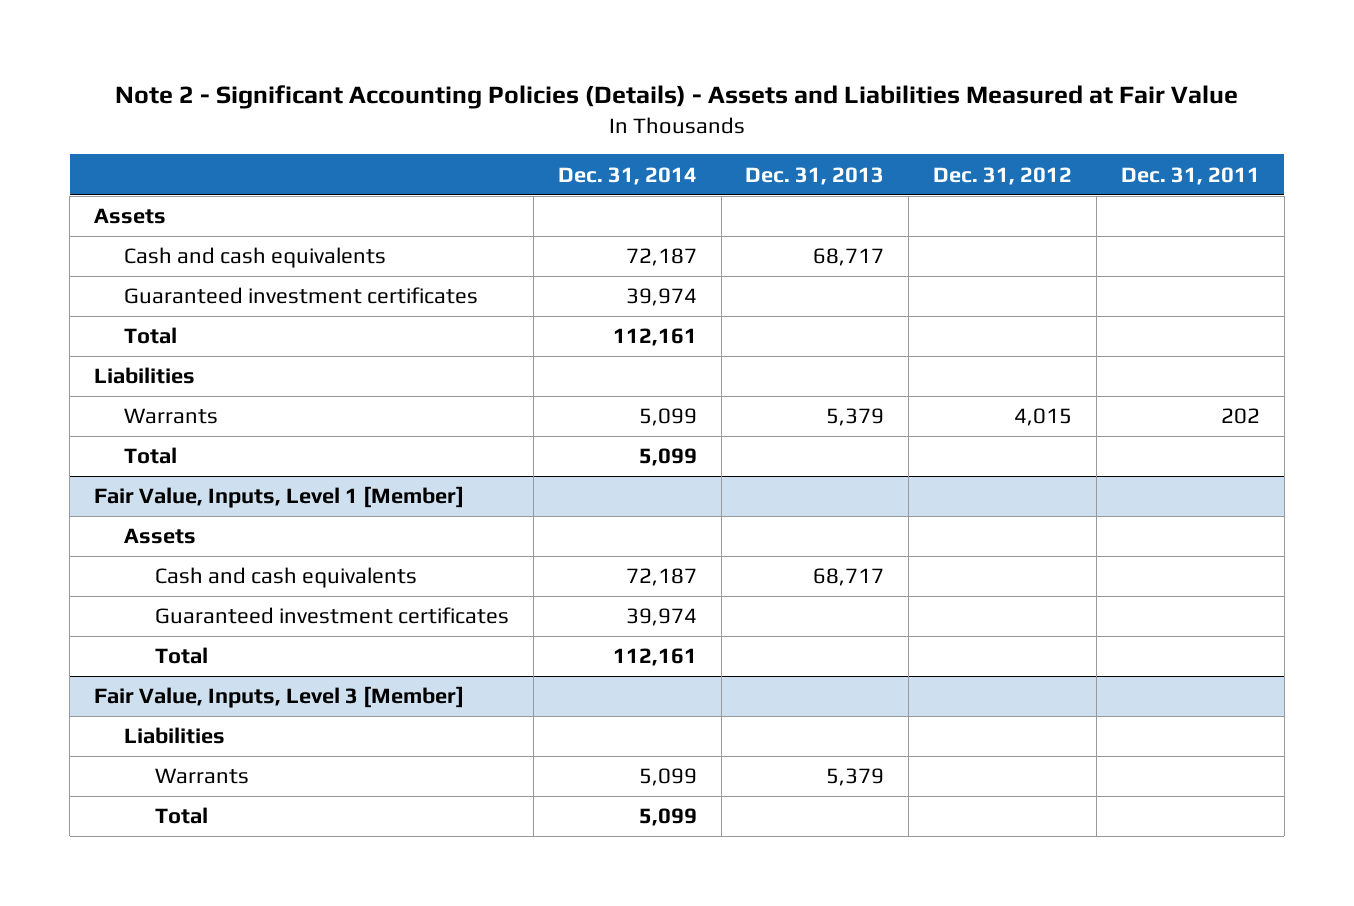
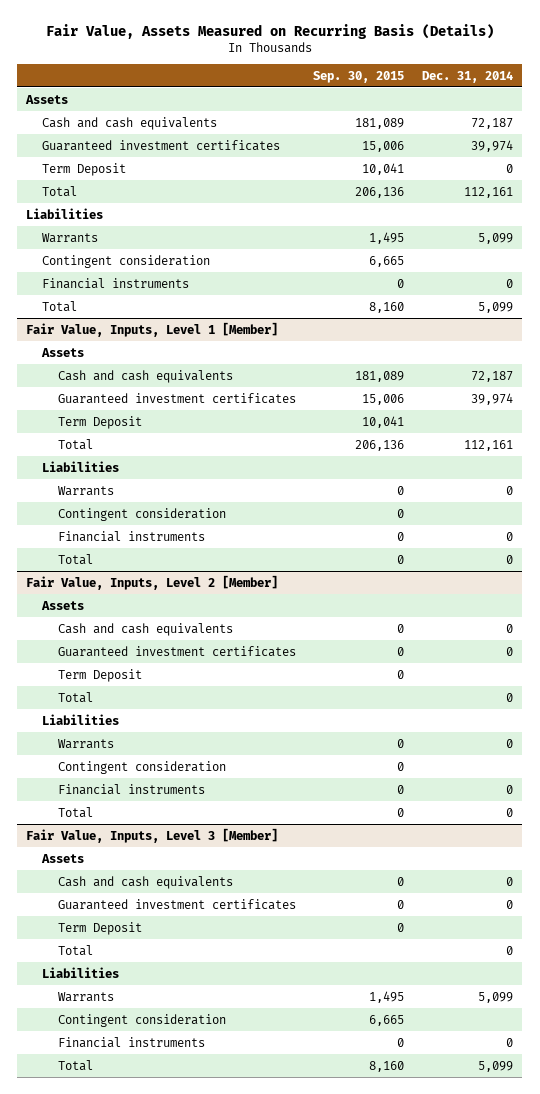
[114,85,1238,110] Note 2 - Significant Accounting Policies (Details) - Assets and Liabilities Measured at Fair Value -> [45,24,494,40] Fair Value, Assets Measured on Recurring Basis (Details)
[745,166,885,185] Dec. 31, 2013 -> none
[933,166,1073,185] Dec. 31, 2012 -> none
[1120,166,1260,185] Dec. 31, 2011 -> none
none -> [313,70,405,83] Sep. 30, 2015
none -> [42,162,127,176] Term Deposit
none -> [42,254,211,268] Contingent consideration
none -> [42,277,190,289] Financial instruments
none -> [57,415,142,429] Term Deposit
none -> [42,460,120,472] Liabilities
none -> [57,485,114,496] Warrants
none -> [57,507,226,521] Contingent consideration
none -> [57,530,205,542] Financial instruments
none -> [57,553,93,565] Total
none -> [26,574,279,590] Fair Value, Inputs, Level 2 [Member]
none -> [41,600,85,610] Assets
none -> [57,622,233,636] Cash and cash equivalents
none -> [57,645,296,657] Guaranteed investment certificates
none -> [57,668,142,682] Term Deposit
none -> [57,691,93,703] Total
none -> [42,713,120,725] Liabilities
none -> [57,738,114,749] Warrants
none -> [57,760,226,774] Contingent consideration
none -> [57,783,205,795] Financial instruments
none -> [57,806,93,818] Total
none -> [41,853,85,863] Assets
none -> [57,875,233,889] Cash and cash equivalents
none -> [57,898,296,910] Guaranteed investment certificates
none -> [57,921,142,935] Term Deposit
none -> [57,944,93,956] Total
none -> [57,1013,226,1027] Contingent consideration
none -> [57,1036,205,1048] Financial instruments

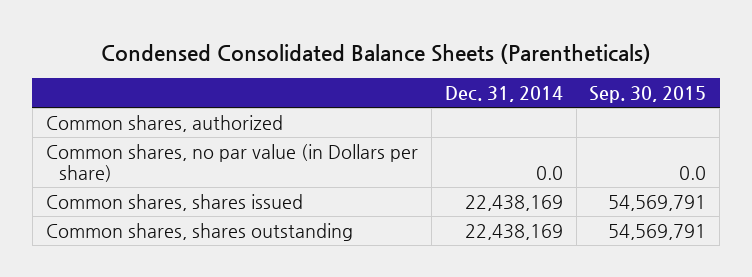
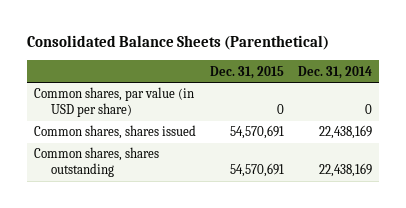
[101,44,652,65] Condensed Consolidated Balance Sheets (Parentheticals) -> [26,35,329,51] Consolidated Balance Sheets (Parenthetical)
[589,86,707,104] Sep. 30, 2015 -> none
none -> [210,65,285,79] Dec. 31, 2015
[45,114,283,132] Common shares, authorized -> none
[45,143,418,183] Common shares, no par value (in Dollars per share) -> [33,87,194,118] Common shares, par value (in USD per share)
[535,166,563,181] 0.0 -> [365,104,373,115] 0

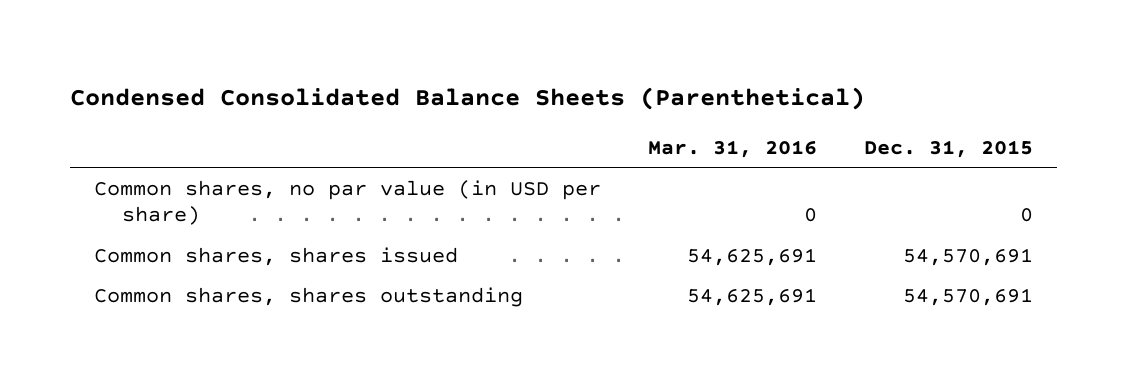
[26,35,329,51] Consolidated Balance Sheets (Parenthetical) -> [70,86,866,110] Condensed Consolidated Balance Sheets (Parenthetical)
[298,65,373,79] Dec. 31, 2014 -> none
none -> [648,139,818,158] Mar. 31, 2016
[33,87,194,118] Common shares, par value (in USD per share) -> [93,179,601,225] Common shares, no par value (in USD per share)

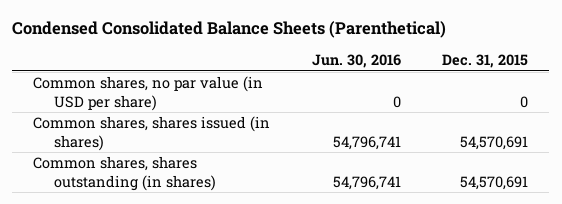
[648,139,818,158] Mar. 31, 2016 -> none
none -> [311,53,401,68] Jun. 30, 2016
[93,246,458,266] Common shares, shares issued -> [33,116,271,151] Common shares, shares issued (in shares)
[93,286,523,307] Common shares, shares outstanding -> [33,156,216,191] Common shares, shares outstanding (in shares)

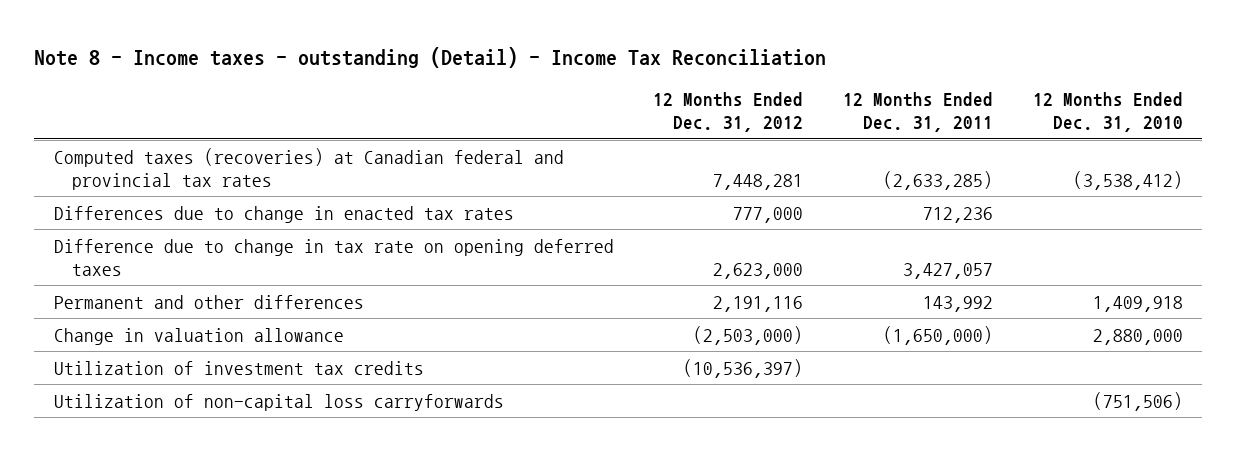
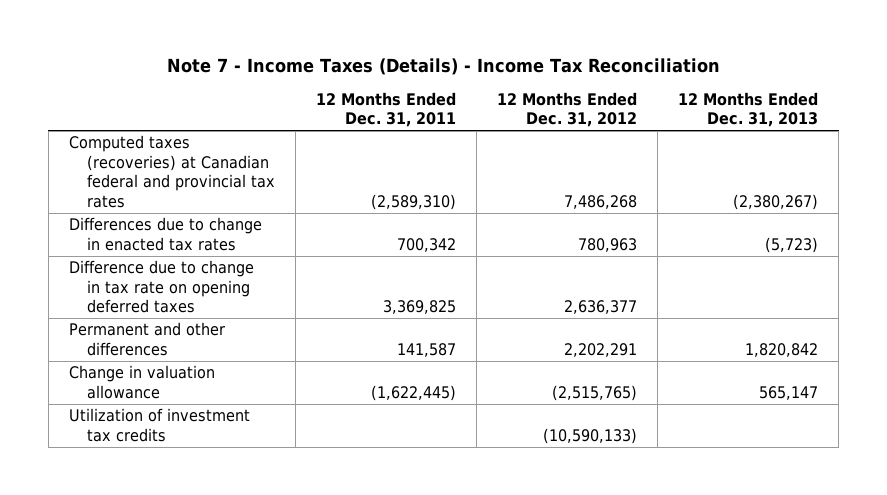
[34,46,827,68] Note 8 - Income taxes - outstanding (Detail) - Income Tax Reconciliation -> [167,58,721,76] Note 7 - Income Taxes (Details) - Income Tax Reconciliation
[1032,92,1183,133] 12 Months Ended Dec. 31, 2010 -> none
none -> [678,91,819,128] 12 Months Ended Dec. 31, 2013
[53,393,504,411] Utilization of non-capital loss carryforwards -> none
[713,173,804,190] 7,448,281 -> [564,194,638,209] 7,486,268
[883,170,994,190] (2,633,285) -> [371,193,457,210] (2,589,310)
[733,206,804,223] 777,000 -> [578,237,638,252] 780,963
[923,206,994,223] 712,236 -> [397,237,457,252] 700,342
[713,262,804,279] 2,623,000 -> [564,300,638,315] 2,636,377
[903,262,994,279] 3,427,057 -> [383,300,457,315] 3,369,825
[713,295,804,312] 2,191,116 -> [564,342,638,357] 2,202,291
[923,295,994,312] 143,992 -> [397,342,457,357] 141,587
[693,325,804,345] (2,503,000) -> [552,384,638,401] (2,515,765)
[883,325,994,345] (1,650,000) -> [371,384,457,401] (1,622,445)
[683,358,804,378] (10,536,397) -> [543,427,638,444] (10,590,133)

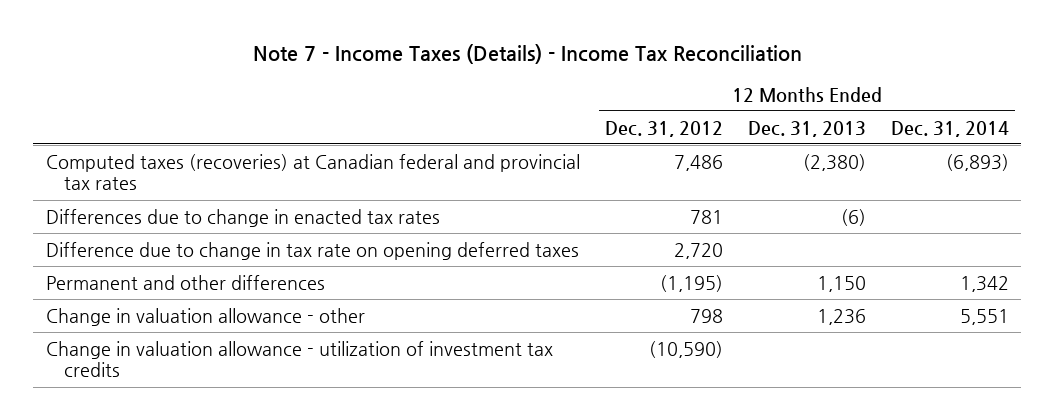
[316,91,457,128] 12 Months Ended Dec. 31, 2011 -> none
none -> [890,120,1009,137] Dec. 31, 2014
[564,194,638,209] 7,486,268 -> [673,154,723,171] 7,486
[733,193,819,210] (2,380,267) -> [802,153,866,171] (2,380)
[578,237,638,252] 780,963 -> [689,209,723,224] 781
[765,236,819,253] (5,723) -> [840,208,866,226] (6)
[564,300,638,315] 2,636,377 -> [673,242,723,259] 2,720
[564,342,638,357] 2,202,291 -> [659,274,723,292] (1,195)
[745,342,819,357] 1,820,842 -> [816,275,866,292] 1,150
[68,365,215,399] Change in valuation allowance -> [45,307,365,326] Change in valuation allowance - other
[552,384,638,401] (2,515,765) -> [689,308,723,323] 798
[759,385,819,400] 565,147 -> [816,308,866,325] 1,236
[68,408,250,442] Utilization of investment tax credits -> [45,340,553,378] Change in valuation allowance - utilization of investment tax credits
[543,427,638,444] (10,590,133) -> [648,340,723,358] (10,590)

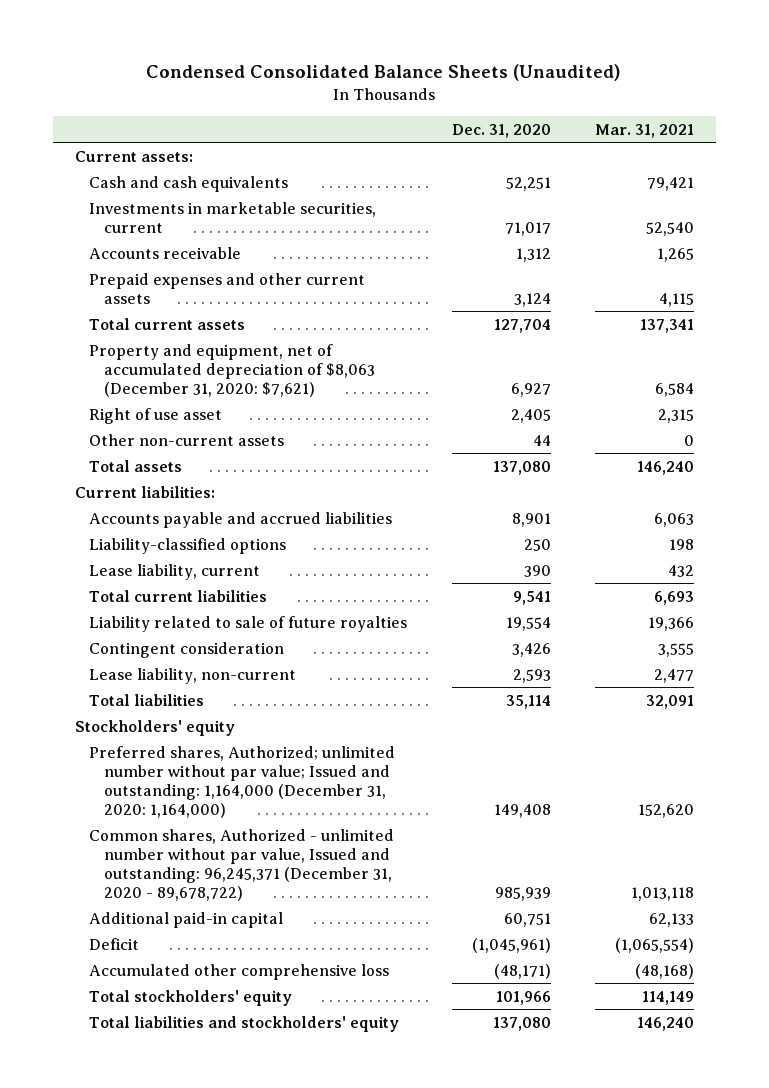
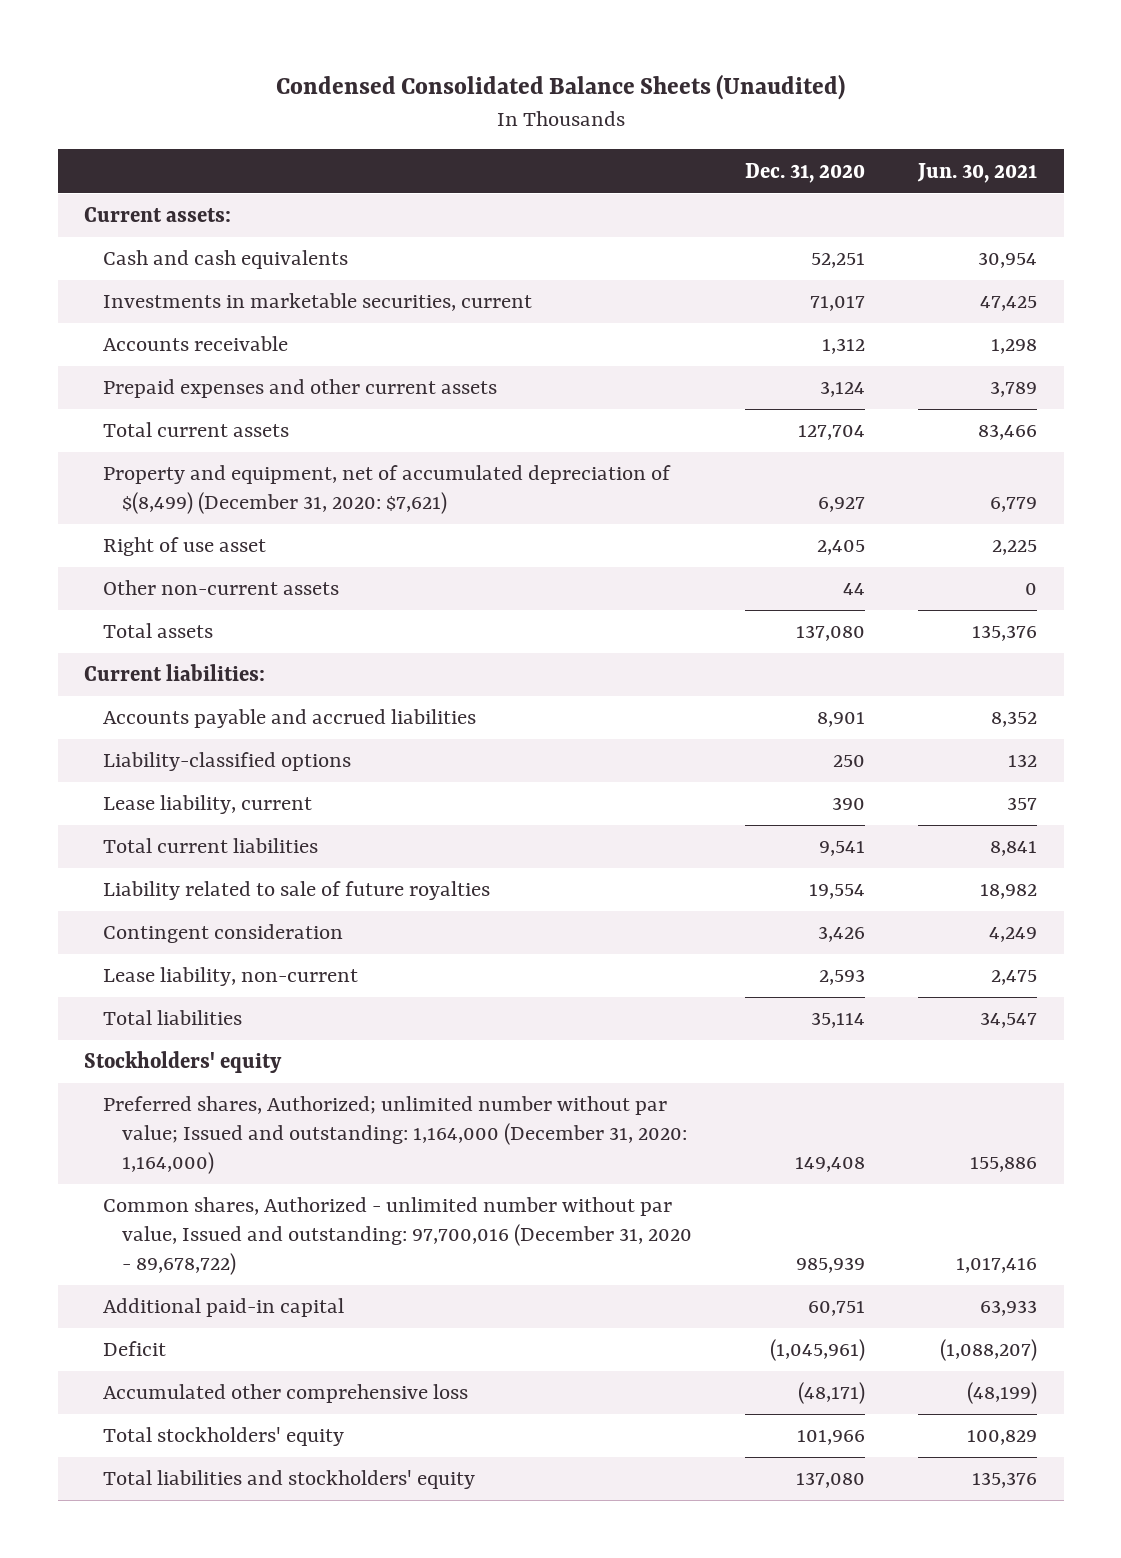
[594,123,694,138] Mar. 31, 2021 -> none
none -> [917,162,1038,183] Jun. 30, 2021
[89,343,375,397] Property and equipment, net of accumulated depreciation of $8,063 (December 31, 2020: $7,621) -> [103,465,672,515] Property and equipment, net of accumulated depreciation of $(8,499) (December 31, 2020: $7,621)
[89,828,395,901] Common shares, Authorized - unlimited number without par value, Issued and outstanding: 96,245,371 (December 31, 2020 - 89,678,722) -> [103,1197,693,1276] Common shares, Authorized - unlimited number without par value, Issued and outstanding: 97,700,016 (December 31, 2020 - 89,678,722)

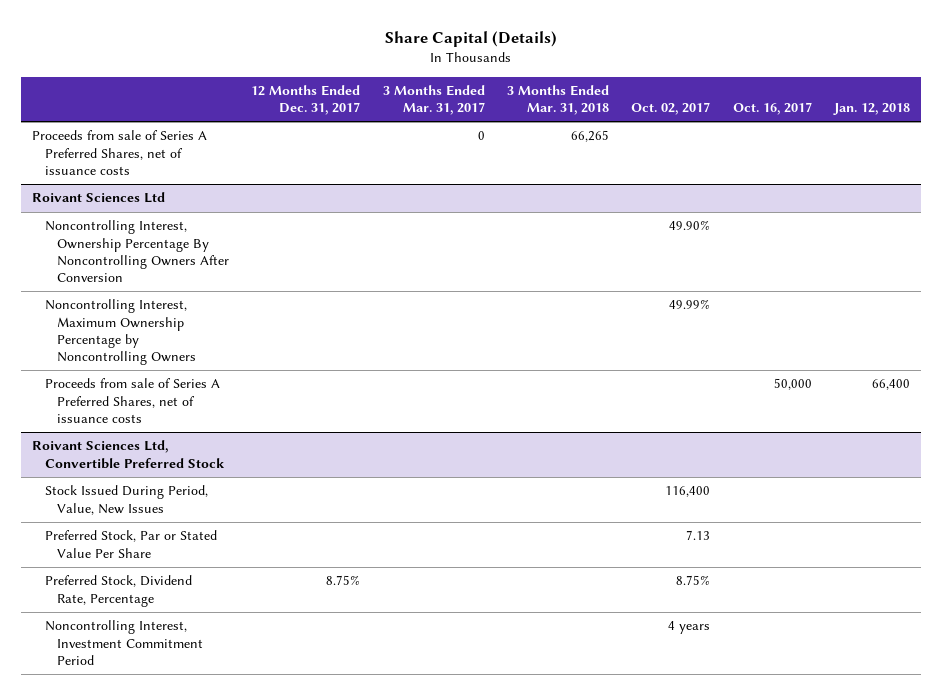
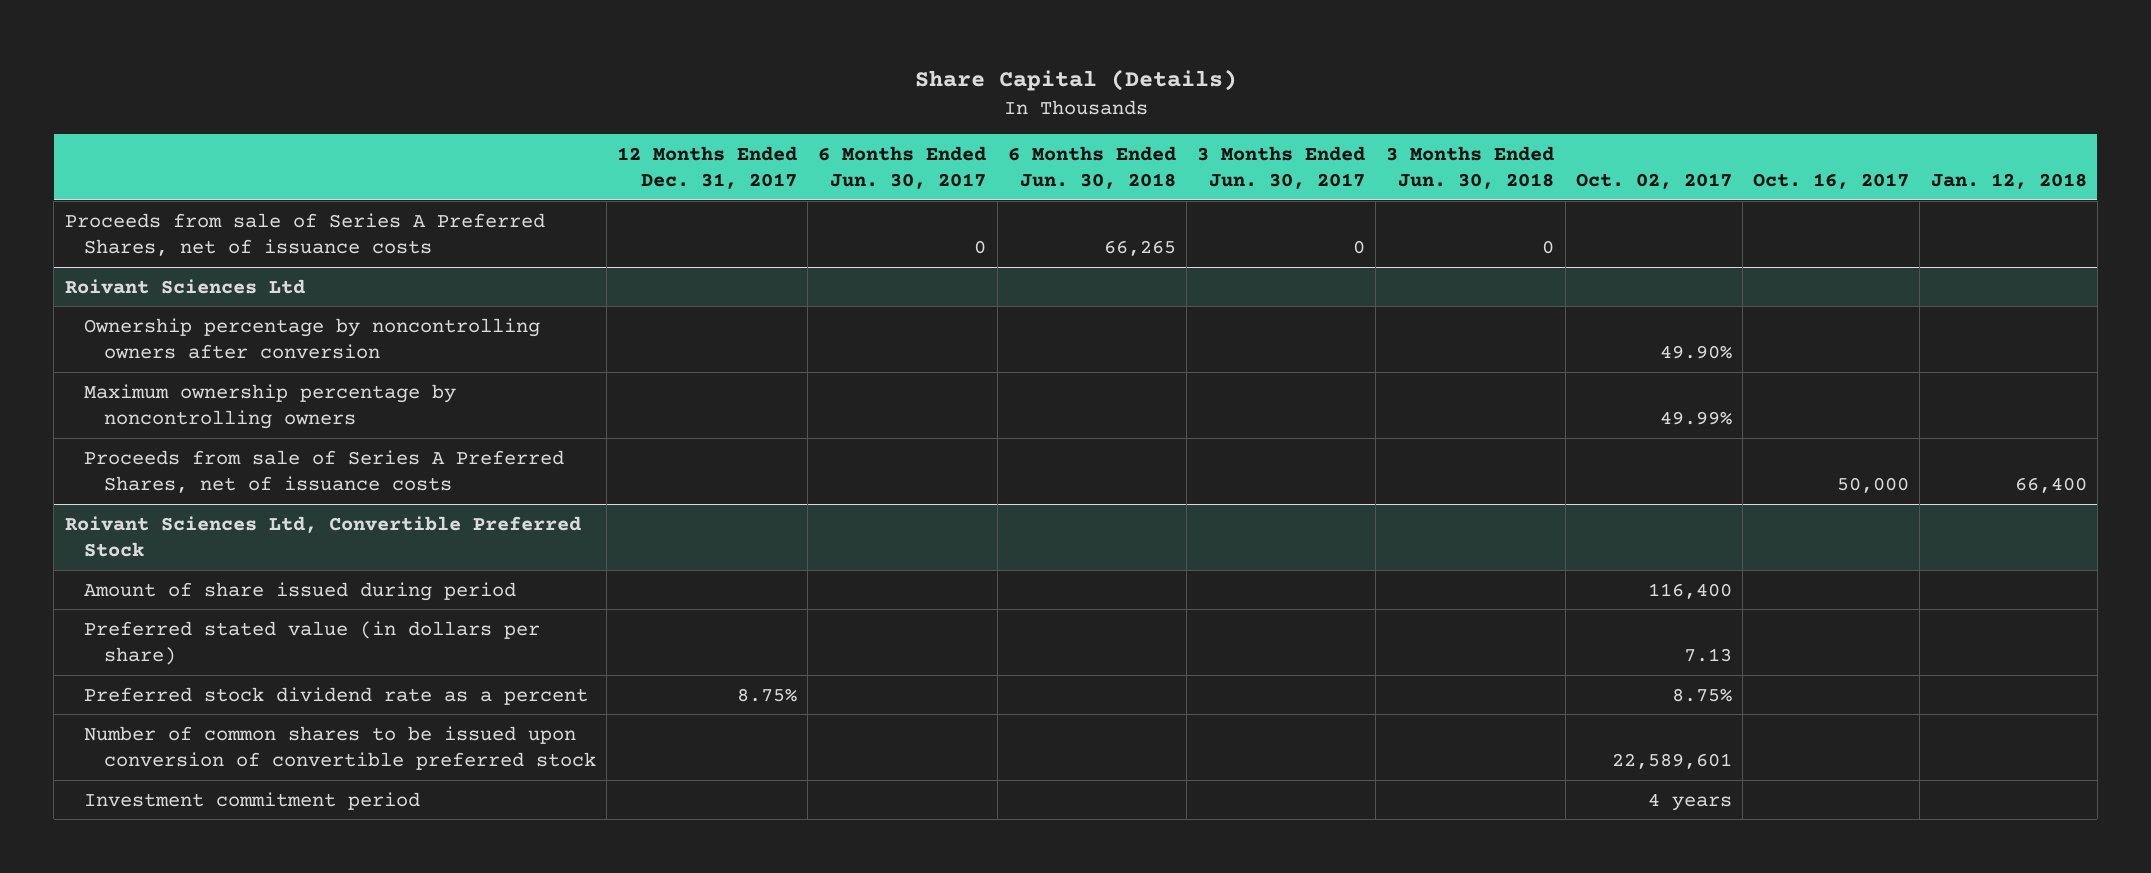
[382,84,485,116] 3 Months Ended Mar. 31, 2017 -> none
[506,84,609,116] 3 Months Ended Mar. 31, 2018 -> none
none -> [818,145,987,190] 6 Months Ended Jun. 30, 2017
none -> [1007,145,1176,190] 6 Months Ended Jun. 30, 2018
none -> [1197,145,1366,190] 3 Months Ended Jun. 30, 2017
none -> [1386,145,1555,190] 3 Months Ended Jun. 30, 2018
[44,220,229,282] Noncontrolling Interest, Ownership Percentage By Noncontrolling Owners After Conversion -> [84,317,541,360] Ownership percentage by noncontrolling owners after conversion
[44,299,196,365] Noncontrolling Interest, Maximum Ownership Percentage by Noncontrolling Owners -> [84,383,457,430] Maximum ownership percentage by noncontrolling owners
[44,485,208,515] Stock Issued During Period, Value, New Issues -> [84,581,517,601] Amount of share issued during period
[44,530,217,558] Preferred Stock, Par or Stated Value Per Share -> [84,620,541,666] Preferred stated value (in dollars per share)
[44,575,192,607] Preferred Stock, Dividend Rate, Percentage -> [84,686,589,705] Preferred stock dividend rate as a percent
none -> [84,725,596,771] Number of common shares to be issued upon conversion of convertible preferred stock
[44,620,203,665] Noncontrolling Interest, Investment Commitment Period -> [84,791,421,810] Investment commitment period

